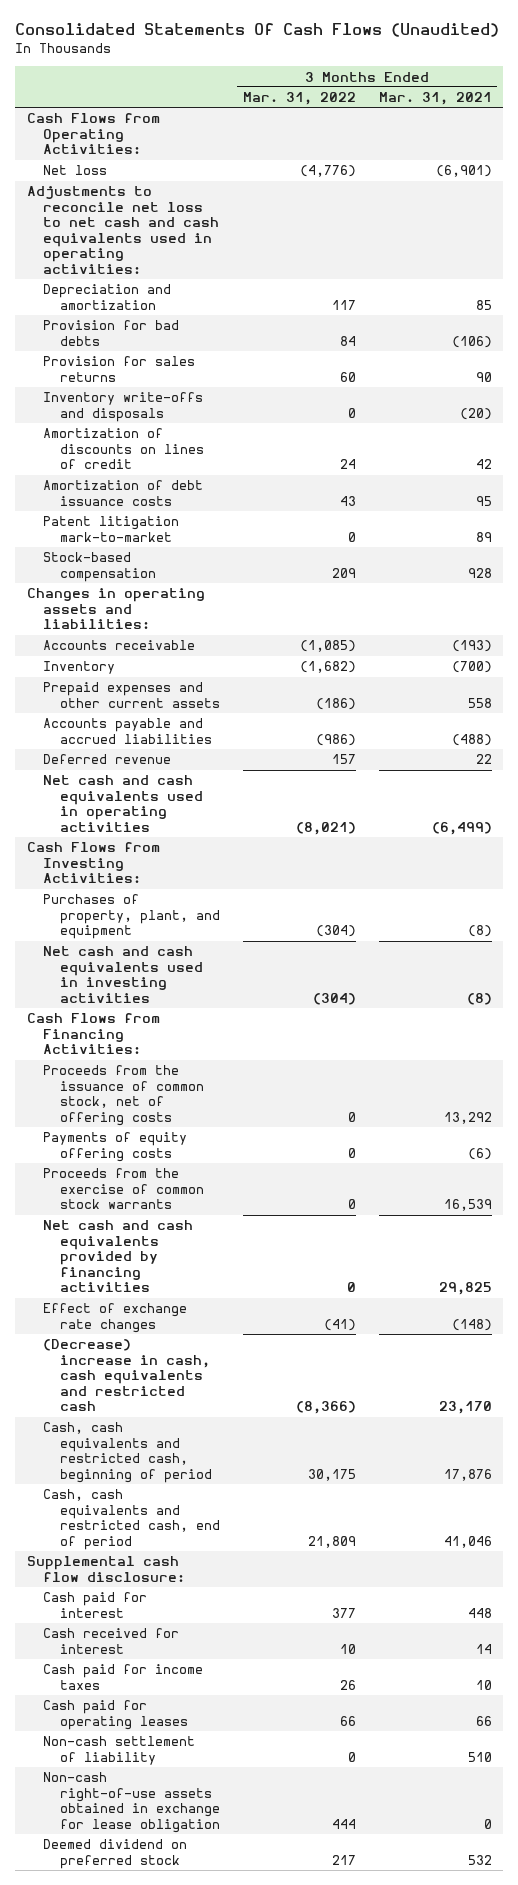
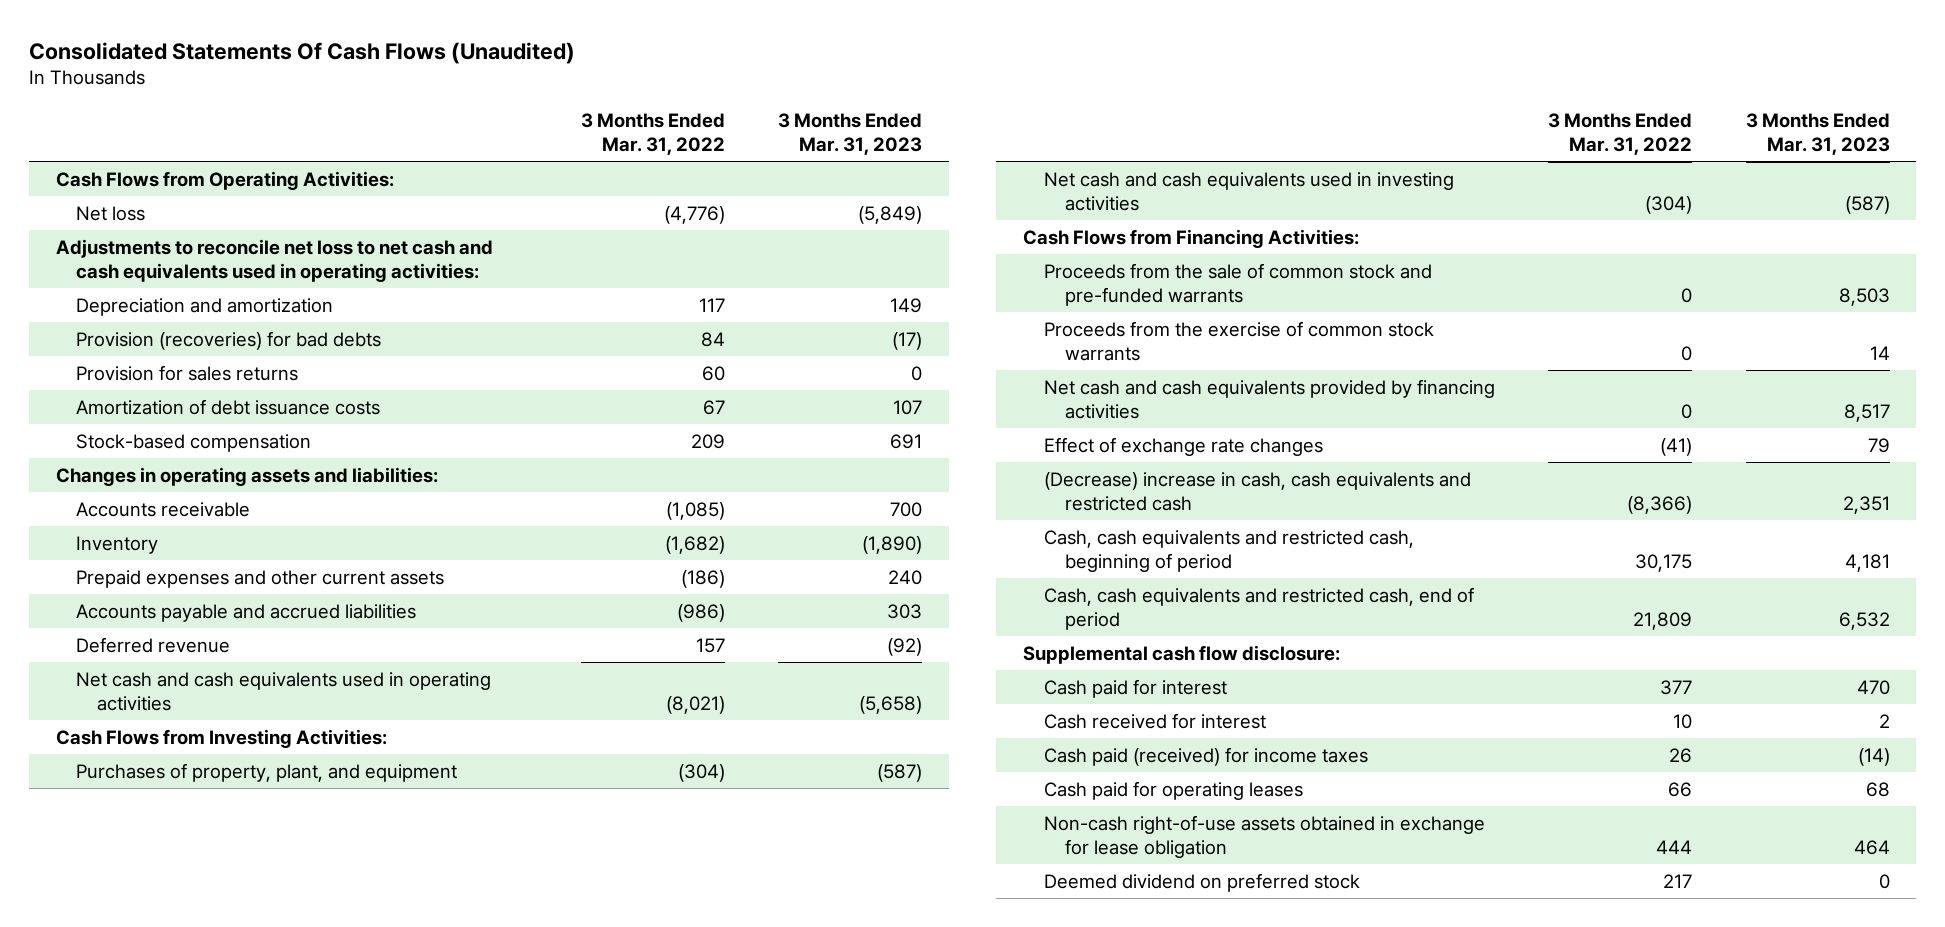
[378,92,492,106] Mar. 31, 2021 -> none
none -> [778,112,923,156] 3 Months Ended Mar. 31, 2023
[43,320,180,346] Provision for bad debts -> [76,330,382,350] Provision (recoveries) for bad debts
[43,392,204,422] Inventory write-offs and disposals -> none
[43,428,204,470] Amortization of discounts on lines of credit -> none
[43,516,180,542] Patent litigation mark-to-market -> none
[339,495,356,506] 43 -> [702,399,725,415] 67
[43,1065,204,1126] Proceeds from the issuance of common stock, net of offering costs -> none
[43,1132,188,1162] Payments of equity offering costs -> none
none -> [1043,262,1432,306] Proceeds from the sale of common stock and pre-funded warrants
[43,1664,204,1690] Cash paid for income taxes -> [1043,746,1368,766] Cash paid (received) for income taxes
[43,1736,196,1765] Non-cash settlement of liability -> none

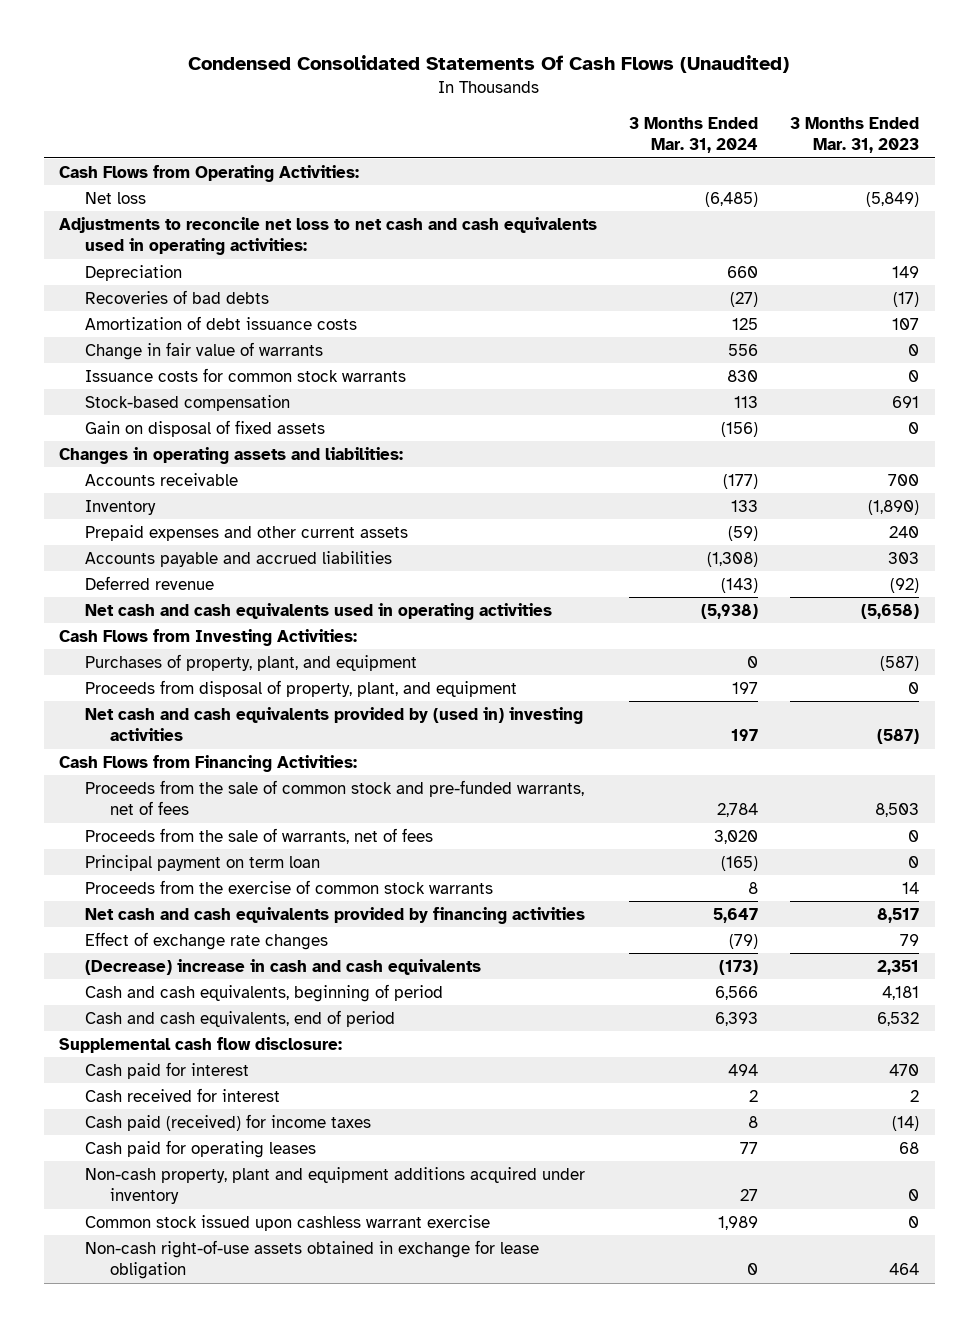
[29,41,576,64] Consolidated Statements Of Cash Flows (Unaudited) -> [188,55,790,74] Condensed Consolidated Statements Of Cash Flows (Unaudited)
[580,112,725,156] 3 Months Ended Mar. 31, 2022 -> none
none -> [629,117,759,154] 3 Months Ended Mar. 31, 2024
[76,364,299,381] Provision for sales returns -> none
[76,297,334,316] Depreciation and amortization -> [84,264,182,281] Depreciation
[76,330,382,350] Provision (recoveries) for bad debts -> [84,289,269,304] Recoveries of bad debts
none -> [84,341,323,360] Change in fair value of warrants
none -> [84,367,406,382] Issuance costs for common stock warrants
none -> [84,419,325,437] Gain on disposal of fixed assets
none -> [84,679,517,697] Proceeds from disposal of property, plant, and equipment
[1043,171,1454,211] Net cash and cash equivalents used in investing activities -> [84,706,583,742] Net cash and cash equivalents provided by (used in) investing activities
[1043,262,1432,306] Proceeds from the sale of common stock and pre-funded warrants -> [84,779,584,816] Proceeds from the sale of common stock and pre-funded warrants, net of fees
none -> [84,827,433,844] Proceeds from the sale of warrants, net of fees
none -> [84,854,320,871] Principal payment on term loan
[1043,471,1471,511] (Decrease) increase in cash, cash equivalents and restricted cash -> [84,958,481,975] (Decrease) increase in cash and cash equivalents
[1043,529,1414,572] Cash, cash equivalents and restricted cash, beginning of period -> [84,983,443,1002] Cash and cash equivalents, beginning of period
[1043,586,1474,630] Cash, cash equivalents and restricted cash, end of period -> [84,1009,395,1027] Cash and cash equivalents, end of period
none -> [84,1166,585,1205] Non-cash property, plant and equipment additions acquired under inventory
none -> [84,1214,490,1231] Common stock issued upon cashless warrant exercise
[1043,872,1360,892] Deemed dividend on preferred stock -> none

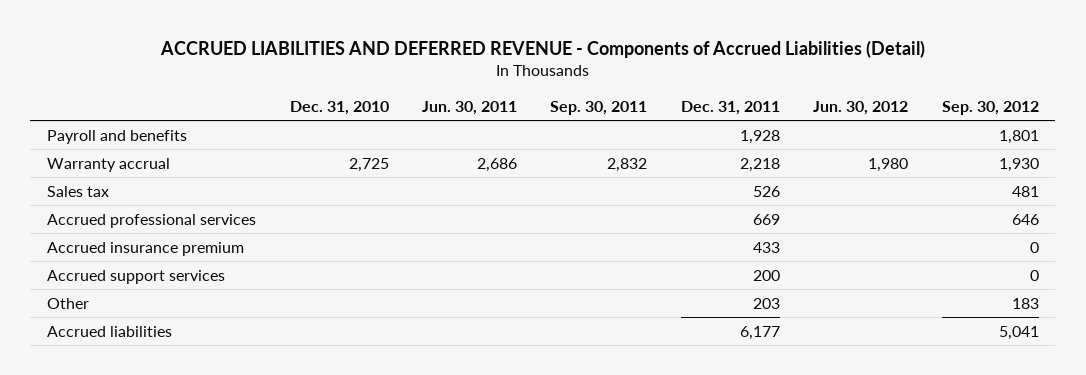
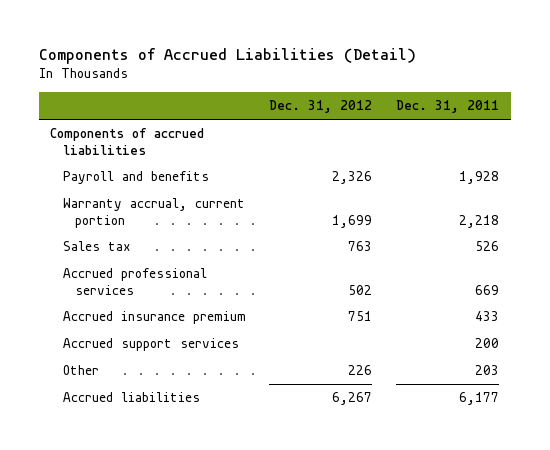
[159,39,925,58] ACCRUED LIABILITIES AND DEFERRED REVENUE - Components of Accrued Liabilities (Detail) -> [38,47,416,64] Components of Accrued Liabilities (Detail)
[289,100,389,115] Dec. 31, 2010 -> none
[421,100,517,115] Jun. 30, 2011 -> none
[550,100,648,115] Sep. 30, 2011 -> none
[813,100,909,115] Jun. 30, 2012 -> none
[941,100,1039,115] Sep. 30, 2012 -> none
none -> [269,100,373,114] Dec. 31, 2012
none -> [50,128,205,155] Components of accrued liabilities
[47,157,171,172] Warranty accrual -> [62,198,245,228] Warranty accrual, current portion

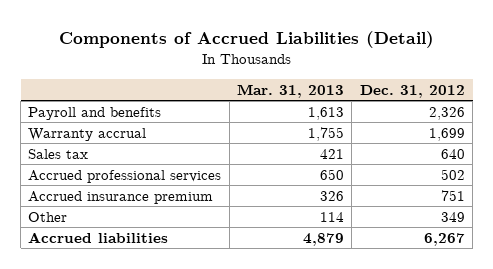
[396,100,500,114] Dec. 31, 2011 -> none
none -> [237,83,345,98] Mar. 31, 2013
[50,128,205,155] Components of accrued liabilities -> none
[62,198,245,228] Warranty accrual, current portion -> [28,127,147,141] Warranty accrual
[348,241,373,252] 763 -> [440,148,465,159] 640
[62,338,239,352] Accrued support services -> none
[348,365,373,376] 226 -> [440,211,465,222] 349

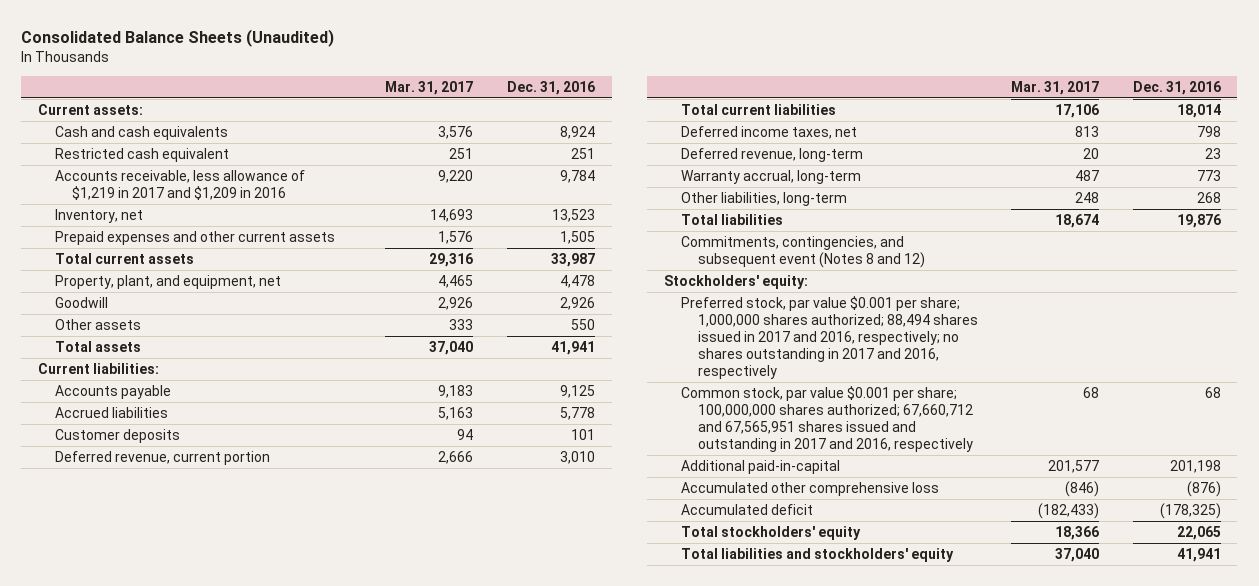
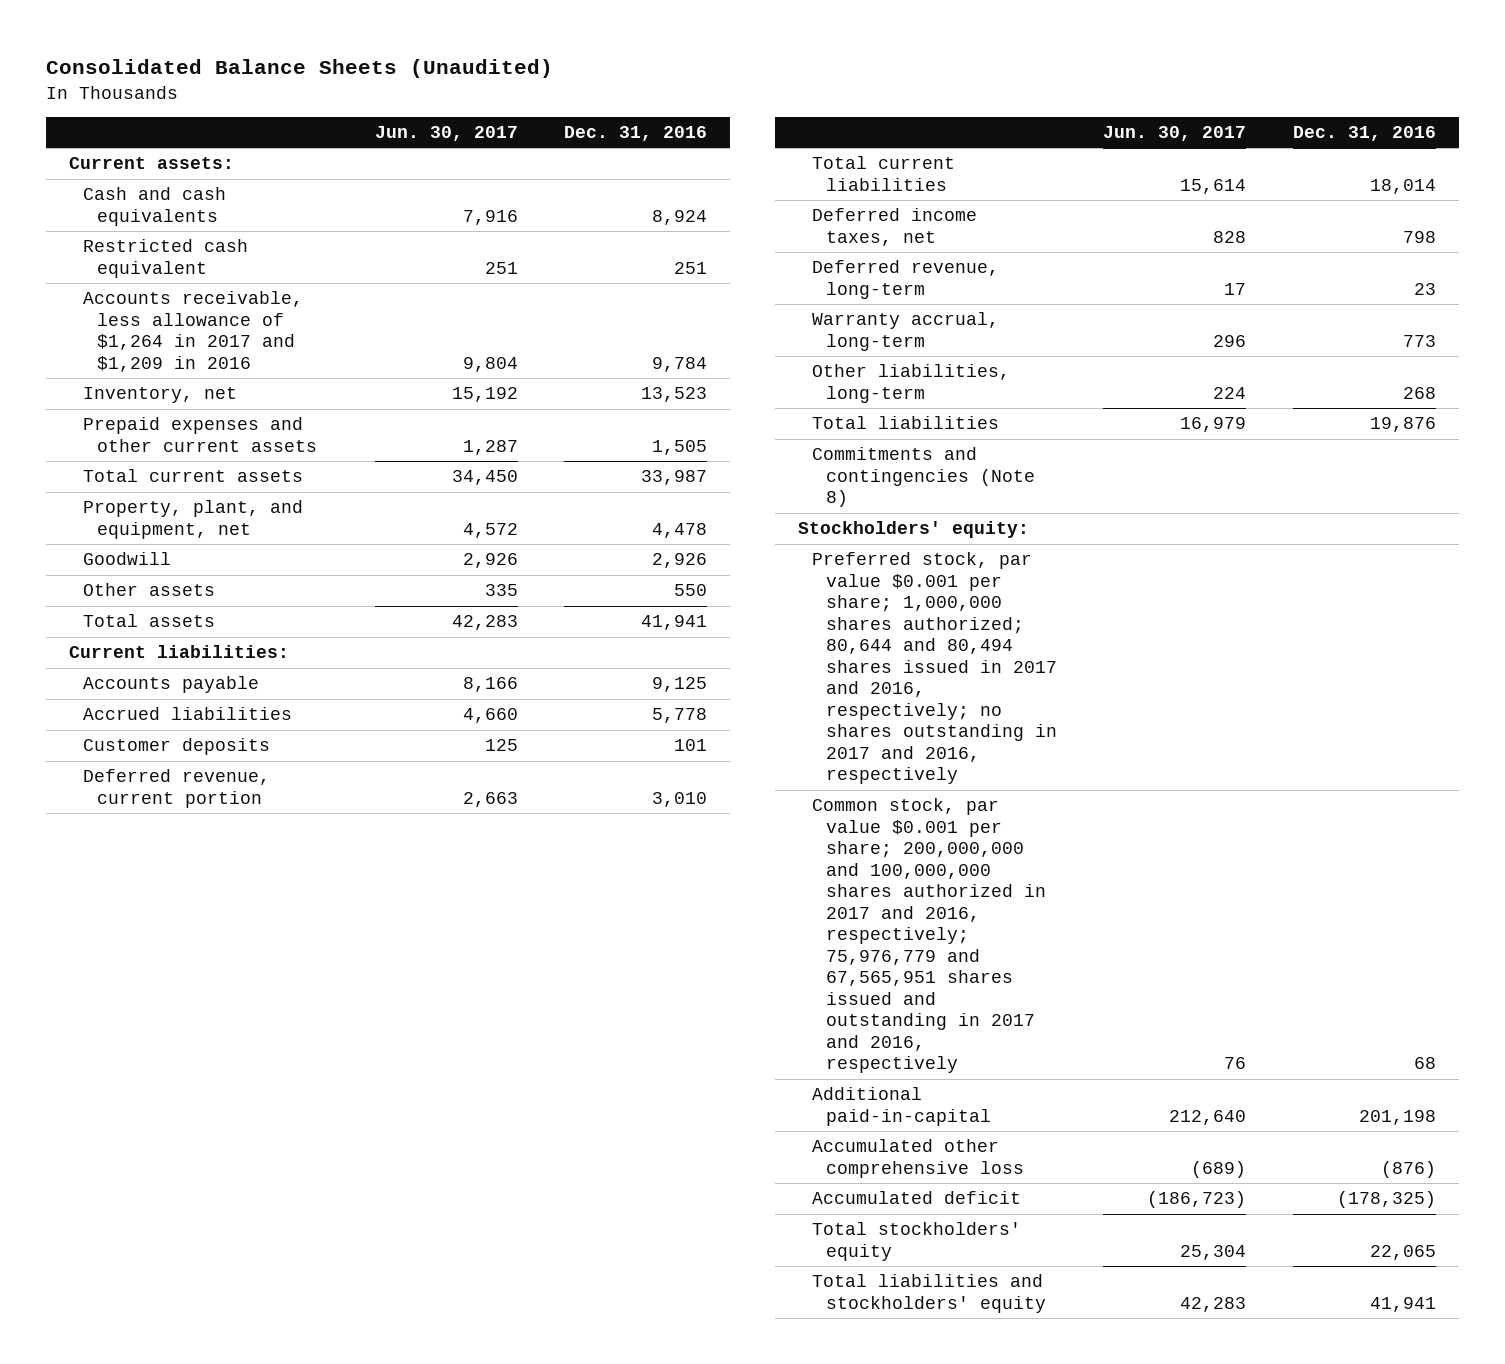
[385,81,474,96] Mar. 31, 2017 -> none
none -> [374,126,518,142] Jun. 30, 2017
[54,169,305,200] Accounts receivable, less allowance of $1,219 in 2017 and $1,209 in 2016 -> [83,291,304,372] Accounts receivable, less allowance of $1,264 in 2017 and $1,209 in 2016
[680,235,925,268] Commitments, contingencies, and subsequent event (Notes 8 and 12) -> [812,447,1036,508] Commitments and contingencies (Note 8)
[680,295,978,379] Preferred stock, par value $0.001 per share; 1,000,000 shares authorized; 88,494 shares issued in 2017 and 2016, respectively; no shares outstanding in 2017 and 2016, respectively -> [812,552,1058,785] Preferred stock, par value $0.001 per share; 1,000,000 shares authorized; 80,644 and 80,494 shares issued in 2017 and 2016, respectively; no shares outstanding in 2017 and 2016, respectively
[680,385,973,452] Common stock, par value $0.001 per share; 100,000,000 shares authorized; 67,660,712 and 67,565,951 shares issued and outstanding in 2017 and 2016, respectively -> [812,798,1047,1074] Common stock, par value $0.001 per share; 200,000,000 and 100,000,000 shares authorized in 2017 and 2016, respectively; 75,976,779 and 67,565,951 shares issued and outstanding in 2017 and 2016, respectively

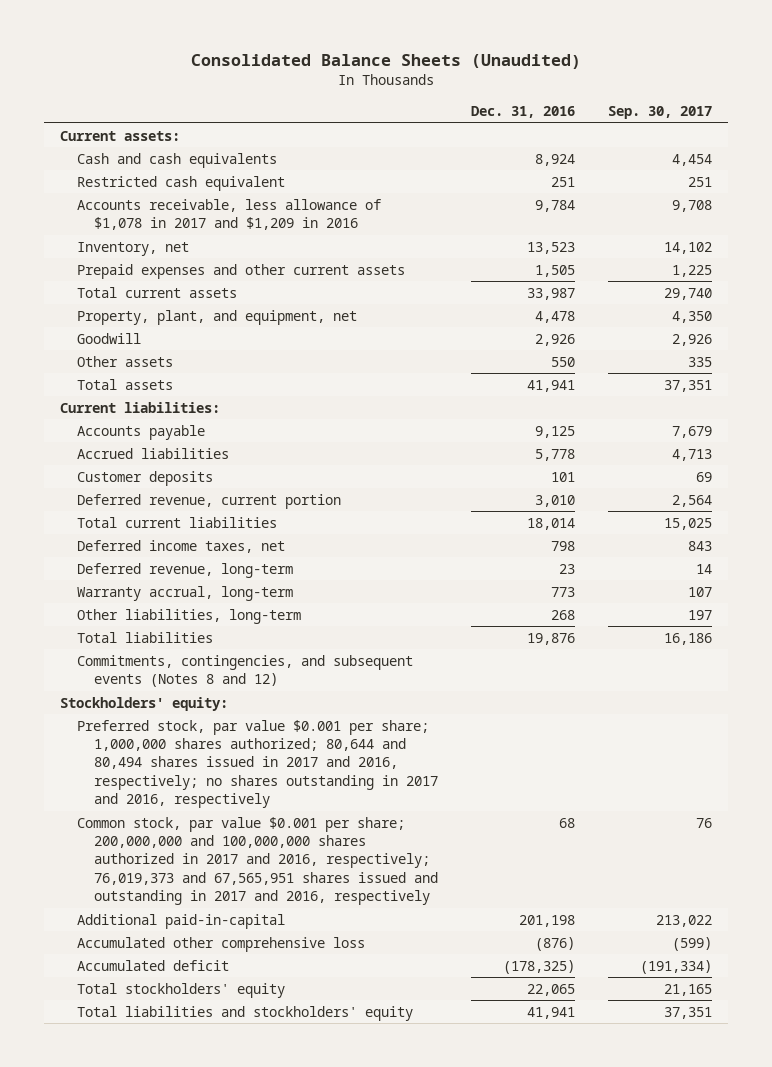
[374,126,518,142] Jun. 30, 2017 -> none
none -> [607,106,712,120] Sep. 30, 2017
[83,291,304,372] Accounts receivable, less allowance of $1,264 in 2017 and $1,209 in 2016 -> [77,198,382,231] Accounts receivable, less allowance of $1,078 in 2017 and $1,209 in 2016
[812,447,1036,508] Commitments and contingencies (Note 8) -> [77,654,414,688] Commitments, contingencies, and subsequent events (Notes 8 and 12)
[812,798,1047,1074] Common stock, par value $0.001 per share; 200,000,000 and 100,000,000 shares authorized in 2017 and 2016, respectively; 75,976,779 and 67,565,951 shares issued and outstanding in 2017 and 2016, respectively -> [77,816,438,906] Common stock, par value $0.001 per share; 200,000,000 and 100,000,000 shares authorized in 2017 and 2016, respectively; 76,019,373 and 67,565,951 shares issued and outstanding in 2017 and 2016, respectively

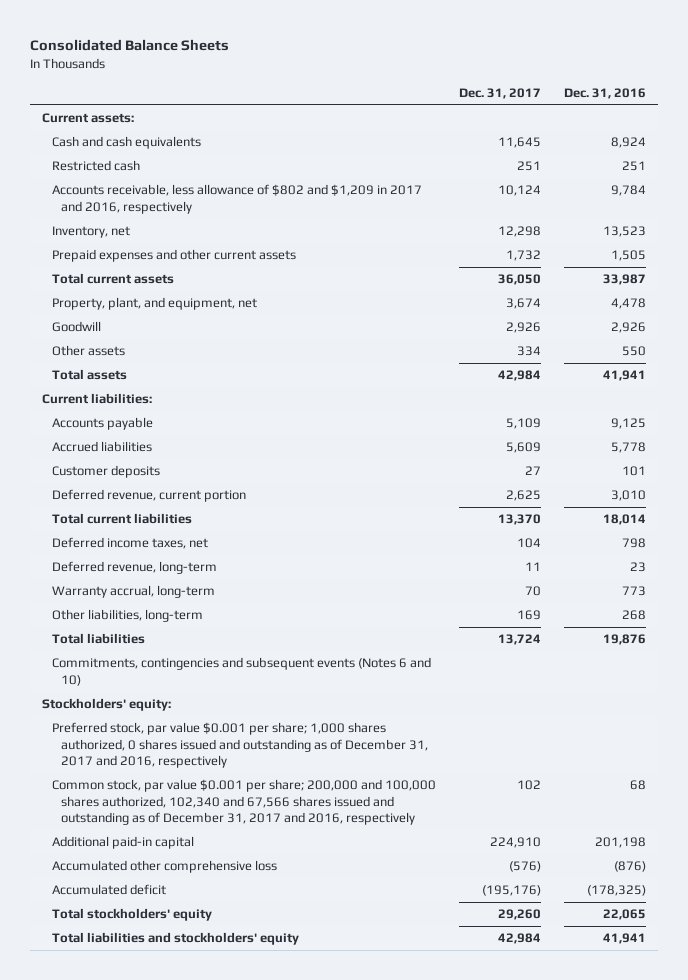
[191,53,582,69] Consolidated Balance Sheets (Unaudited) -> [30,39,230,52] Consolidated Balance Sheets
[607,106,712,120] Sep. 30, 2017 -> none
none -> [458,87,541,99] Dec. 31, 2017
[77,175,286,191] Restricted cash equivalent -> [51,160,140,172] Restricted cash
[77,198,382,231] Accounts receivable, less allowance of $1,078 in 2017 and $1,209 in 2016 -> [51,184,422,214] Accounts receivable, less allowance of $802 and $1,209 in 2017 and 2016, respectively
[77,654,414,688] Commitments, contingencies, and subsequent events (Notes 8 and 12) -> [51,657,431,686] Commitments, contingencies and subsequent events (Notes 6 and 10)
[77,719,438,809] Preferred stock, par value $0.001 per share; 1,000,000 shares authorized; 80,644 and 80,494 shares issued in 2017 and 2016, respectively; no shares outstanding in 2017 and 2016, respectively -> [51,722,429,768] Preferred stock, par value $0.001 per share; 1,000 shares authorized, 0 shares issued and outstanding as of December 31, 2017 and 2016, respectively
[77,816,438,906] Common stock, par value $0.001 per share; 200,000,000 and 100,000,000 shares authorized in 2017 and 2016, respectively; 76,019,373 and 67,565,951 shares issued and outstanding in 2017 and 2016, respectively -> [51,779,436,825] Common stock, par value $0.001 per share; 200,000 and 100,000 shares authorized, 102,340 and 67,566 shares issued and outstanding as of December 31, 2017 and 2016, respectively
[77,913,286,929] Additional paid-in-capital -> [51,836,194,850] Additional paid-in capital

